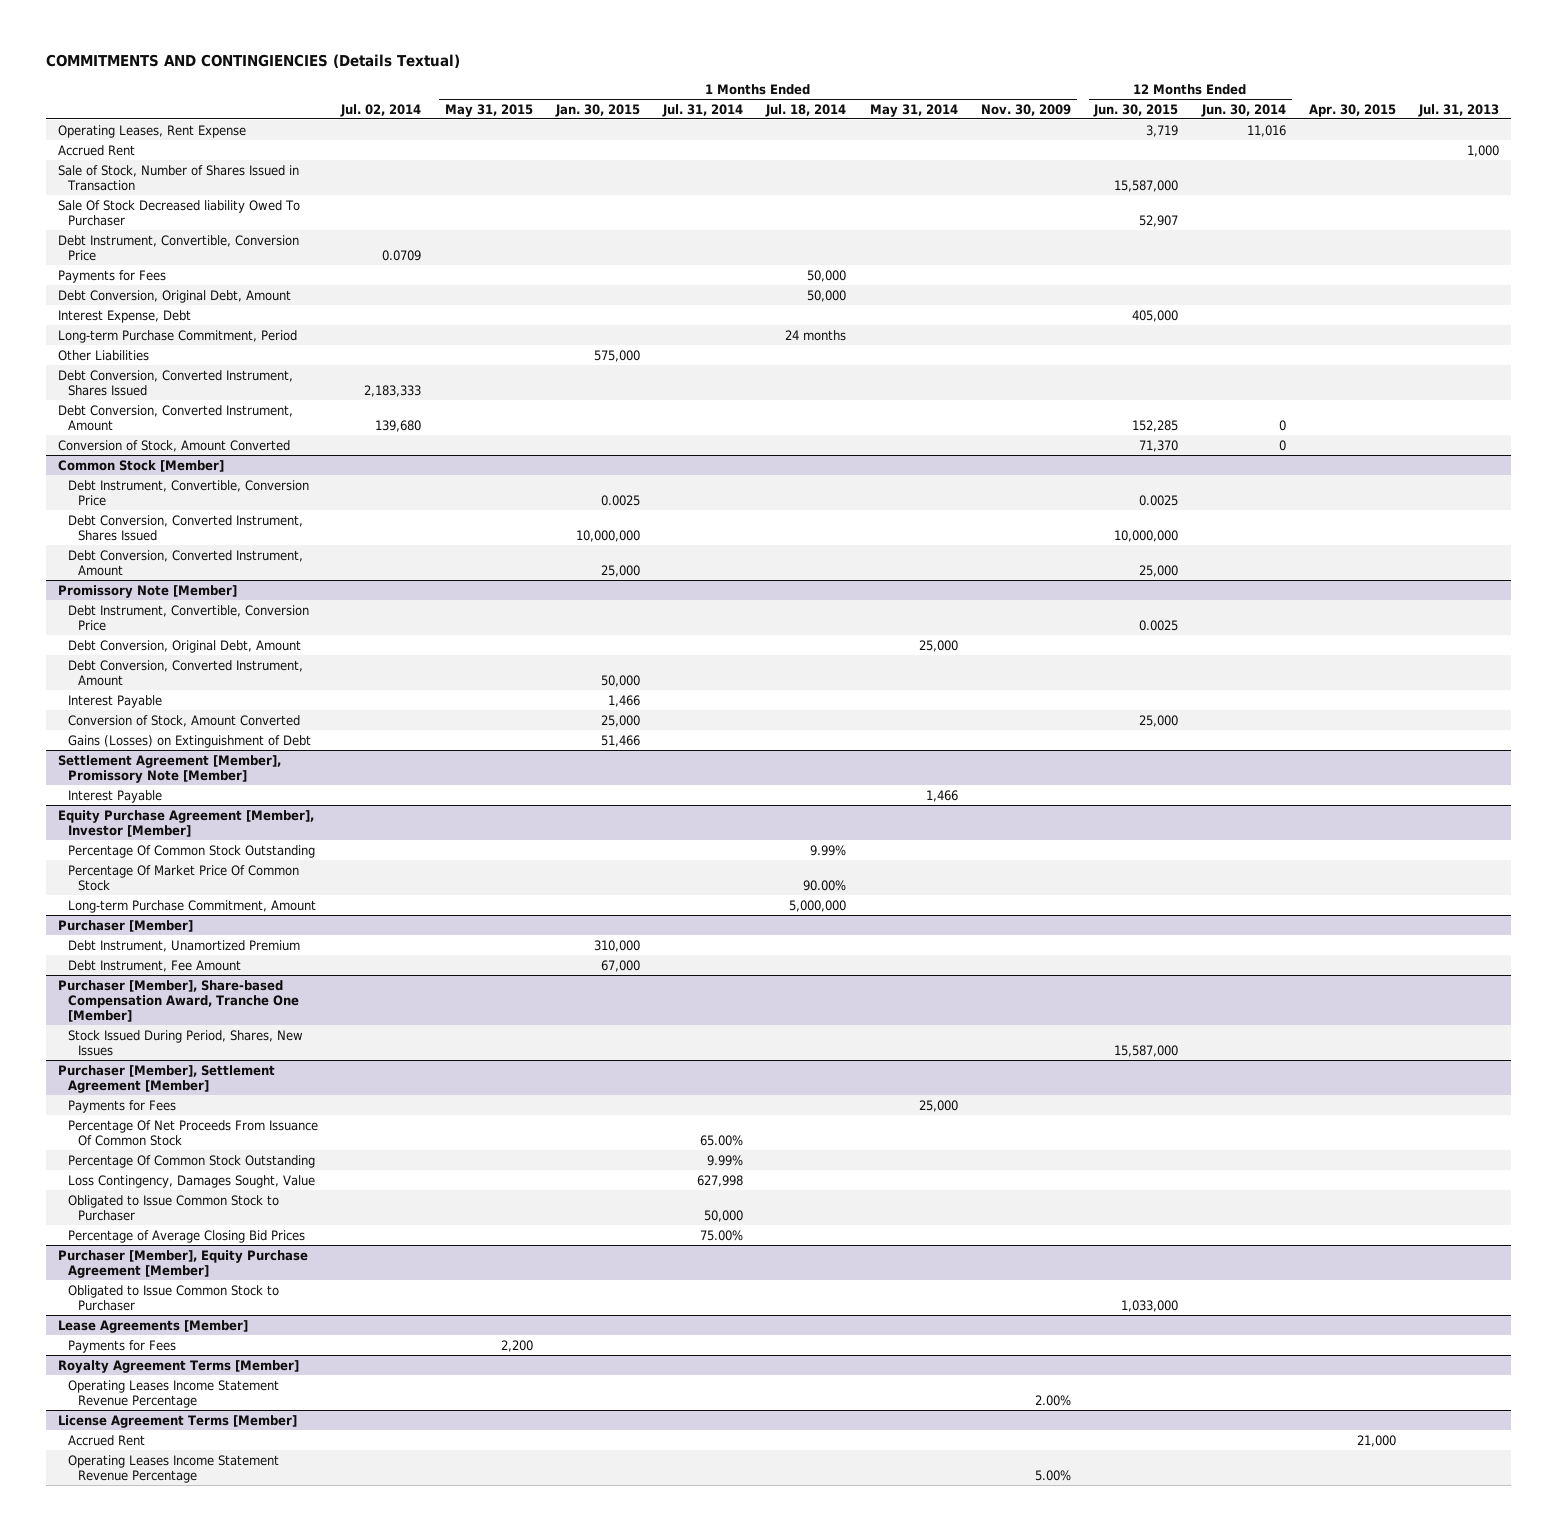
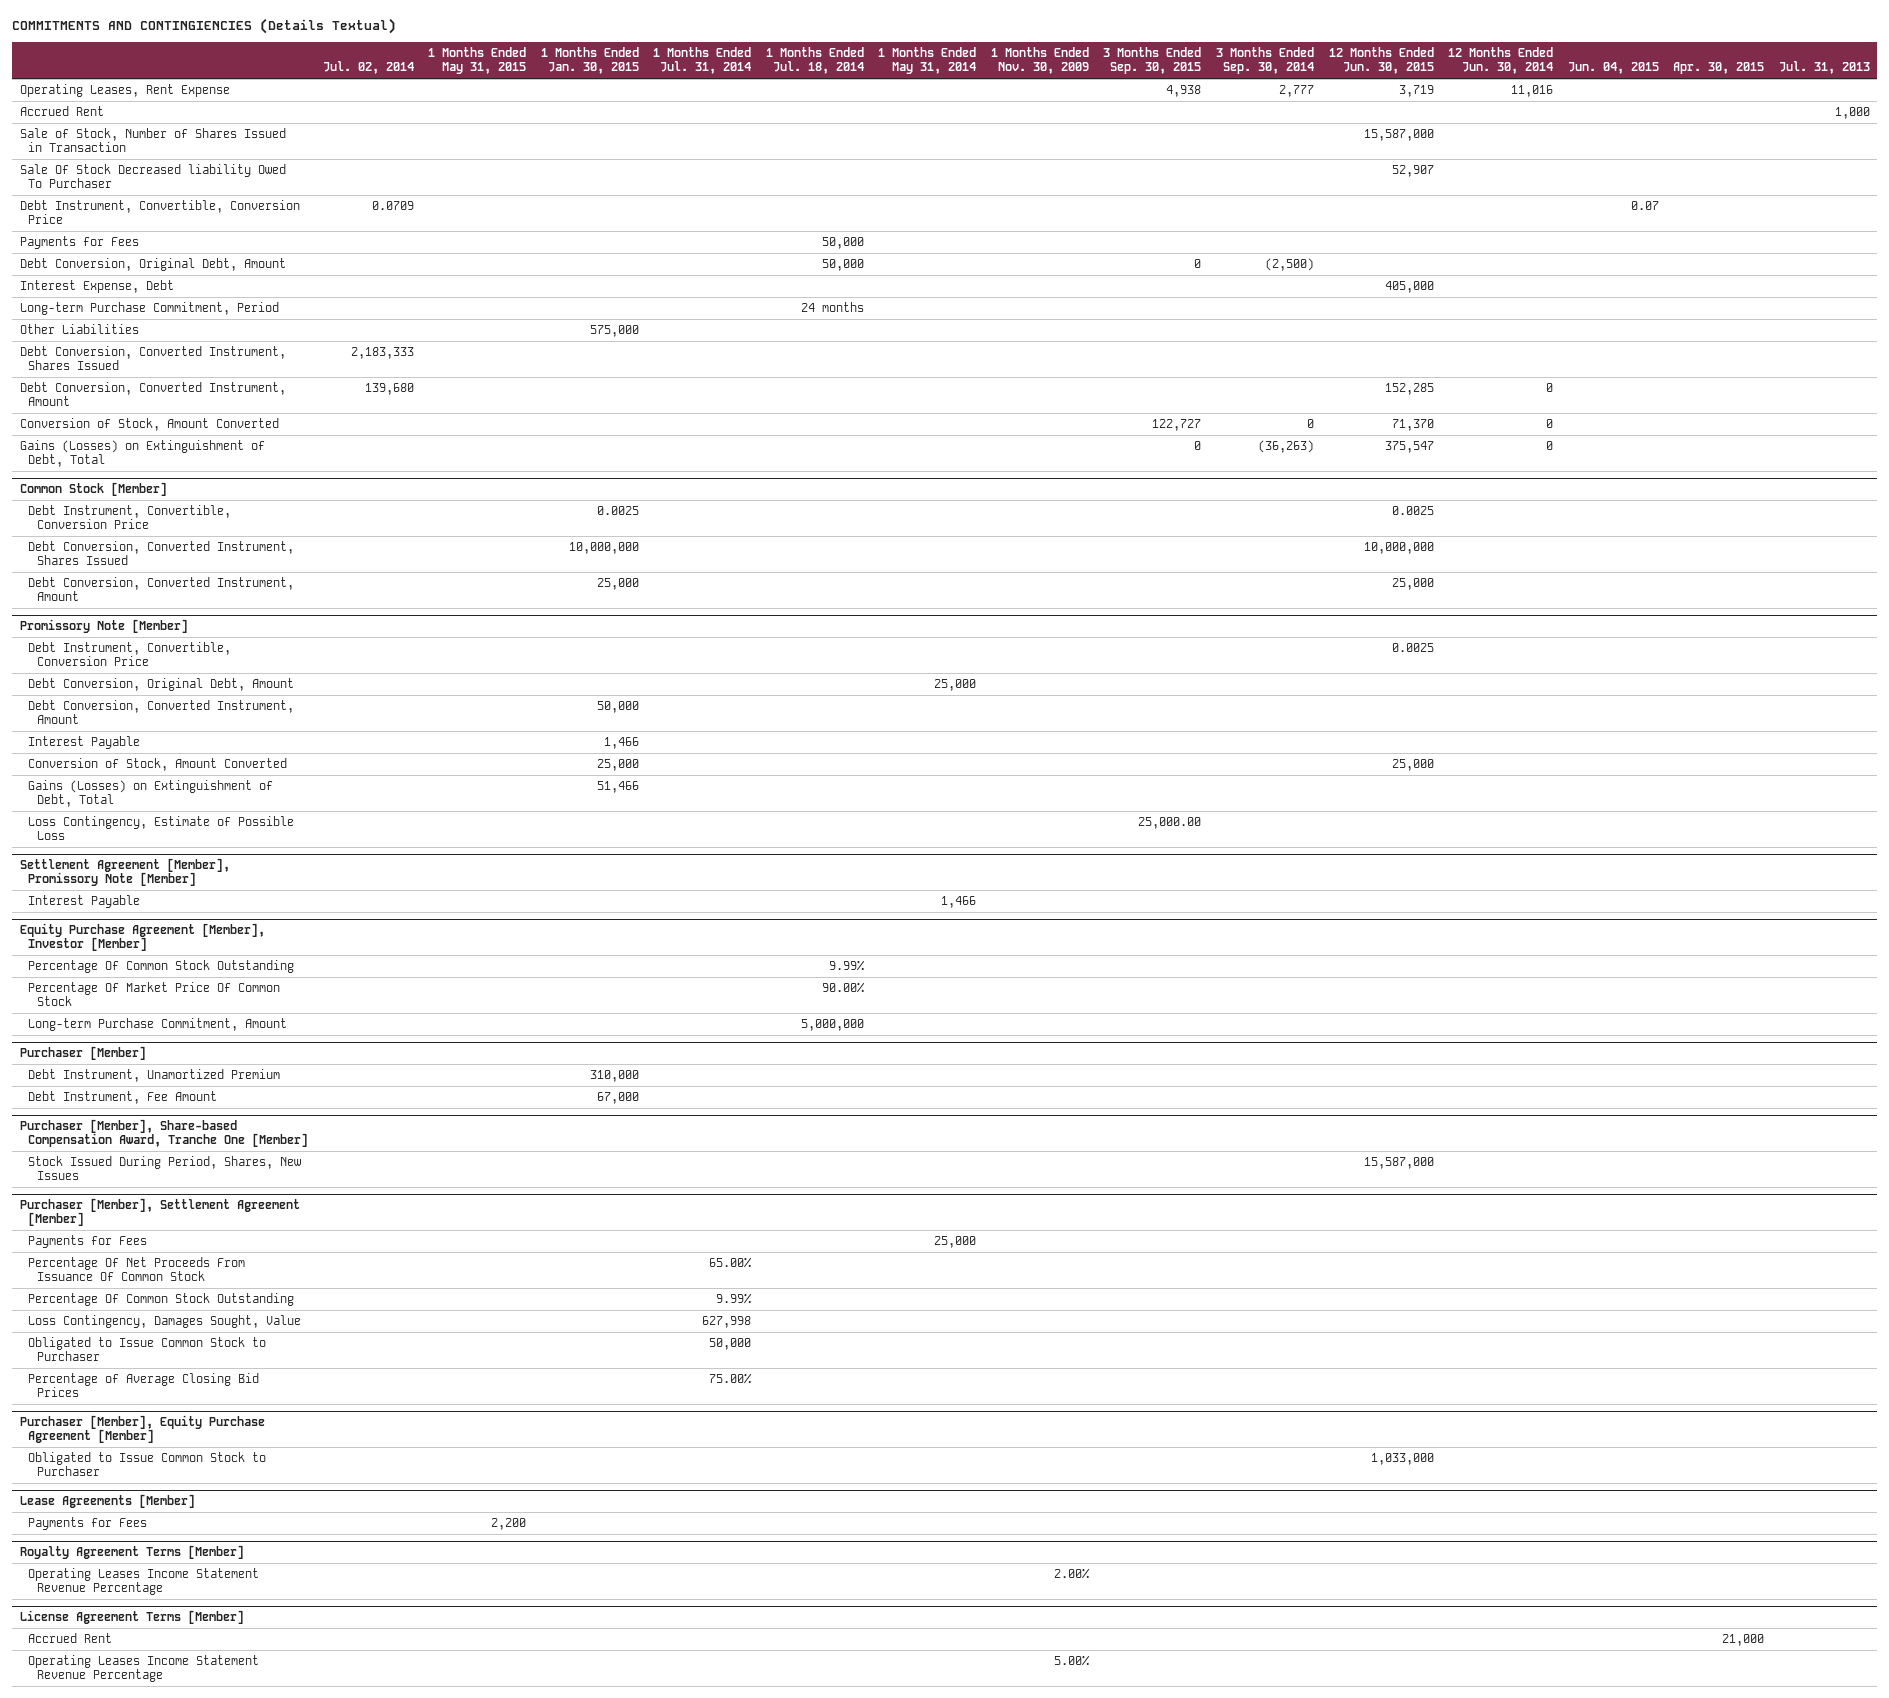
none -> [1103,47,1202,75] 3 Months Ended Sep. 30, 2015
none -> [1215,47,1314,75] 3 Months Ended Sep. 30, 2014
none -> [1567,62,1659,75] Jun. 04, 2015
none -> [19,440,265,468] Gains (Losses) on Extinguishment of Debt, Total
[67,734,311,748] Gains (Losses) on Extinguishment of Debt -> [28,780,274,808] Gains (Losses) on Extinguishment of Debt, Total
none -> [28,816,295,841] Loss Contingency, Estimate of Possible Loss

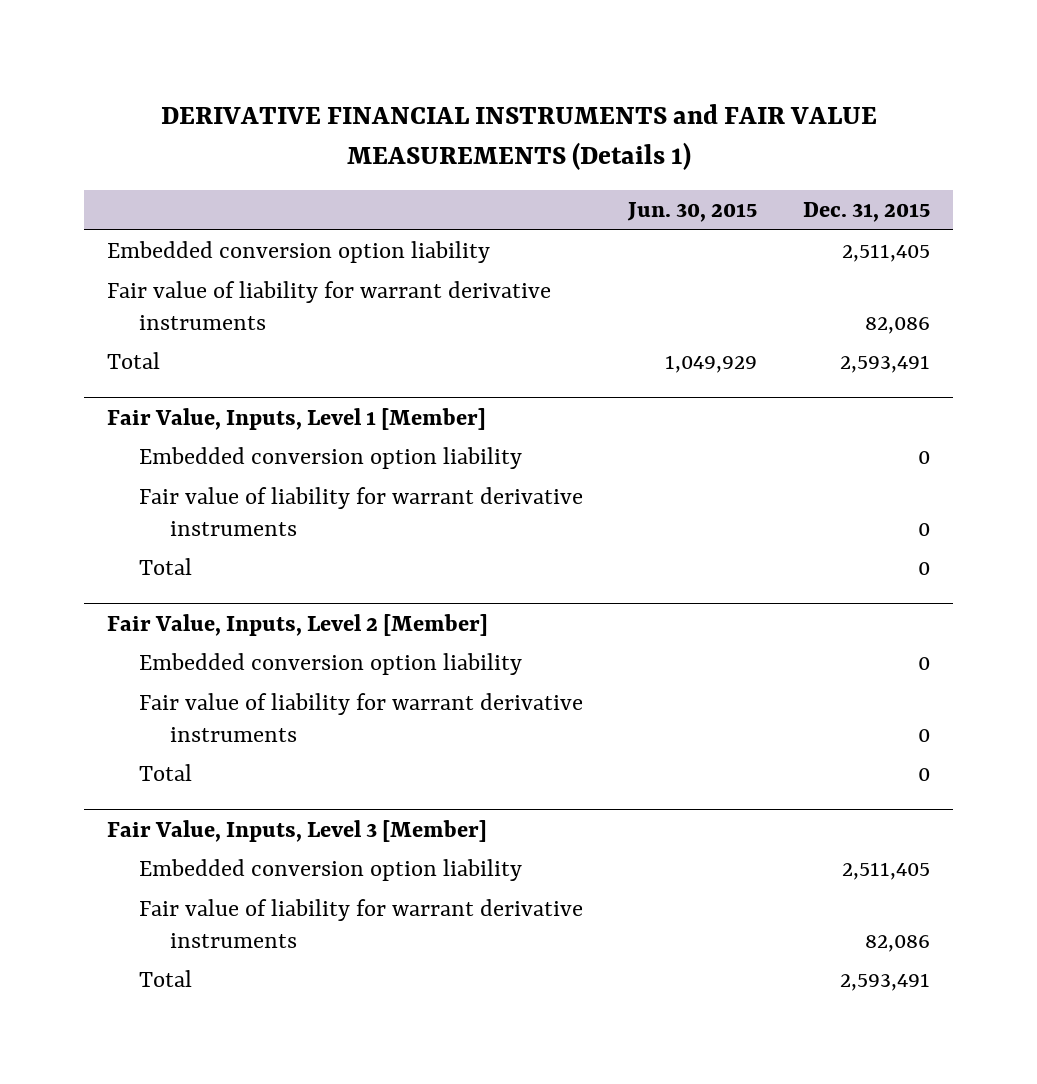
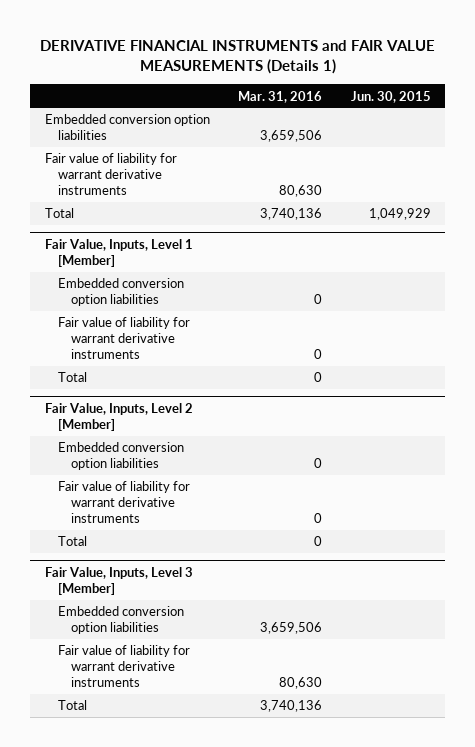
[803,202,931,223] Dec. 31, 2015 -> none
none -> [238,90,323,103] Mar. 31, 2016
[107,241,491,264] Embedded conversion option liability -> [44,114,210,141] Embedded conversion option liabilities
[138,447,522,470] Embedded conversion option liability -> [57,278,184,307] Embedded conversion option liabilities
[138,653,522,676] Embedded conversion option liability -> [57,442,184,471] Embedded conversion option liabilities
[138,859,522,882] Embedded conversion option liability -> [57,606,184,635] Embedded conversion option liabilities

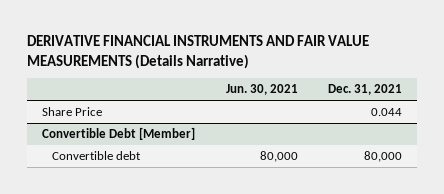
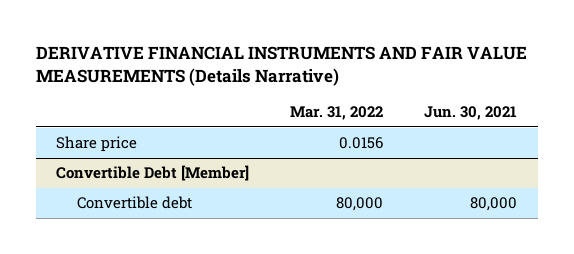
[328,84,403,96] Dec. 31, 2021 -> none
none -> [290,106,384,121] Mar. 31, 2022
[42,107,103,117] Share Price -> [56,136,138,153] Share price

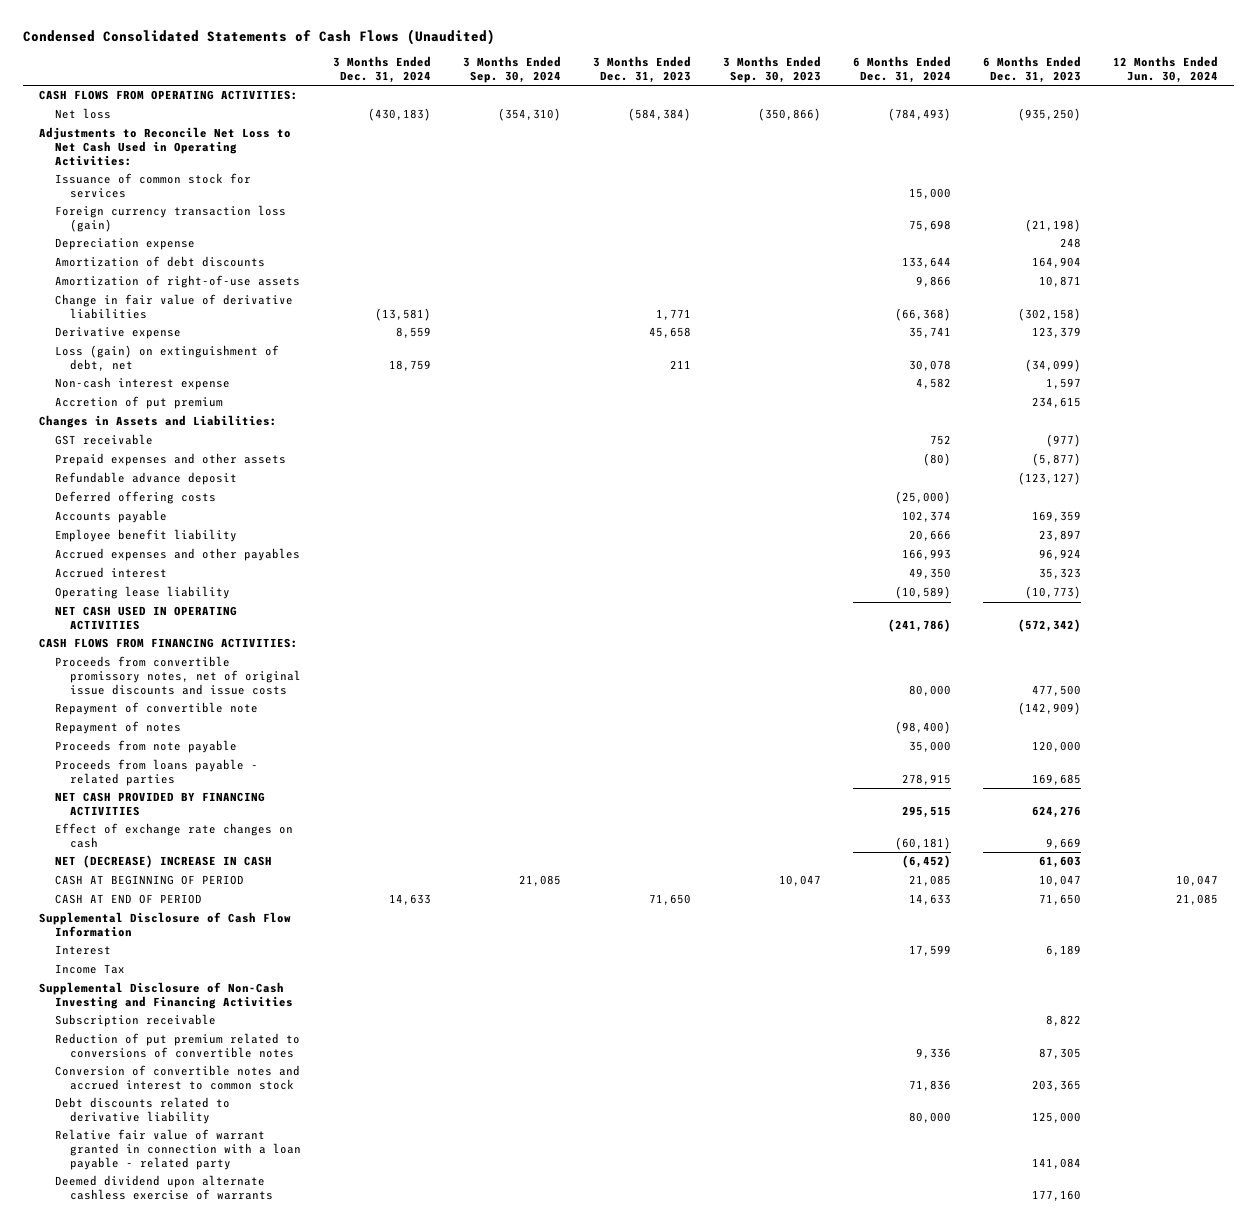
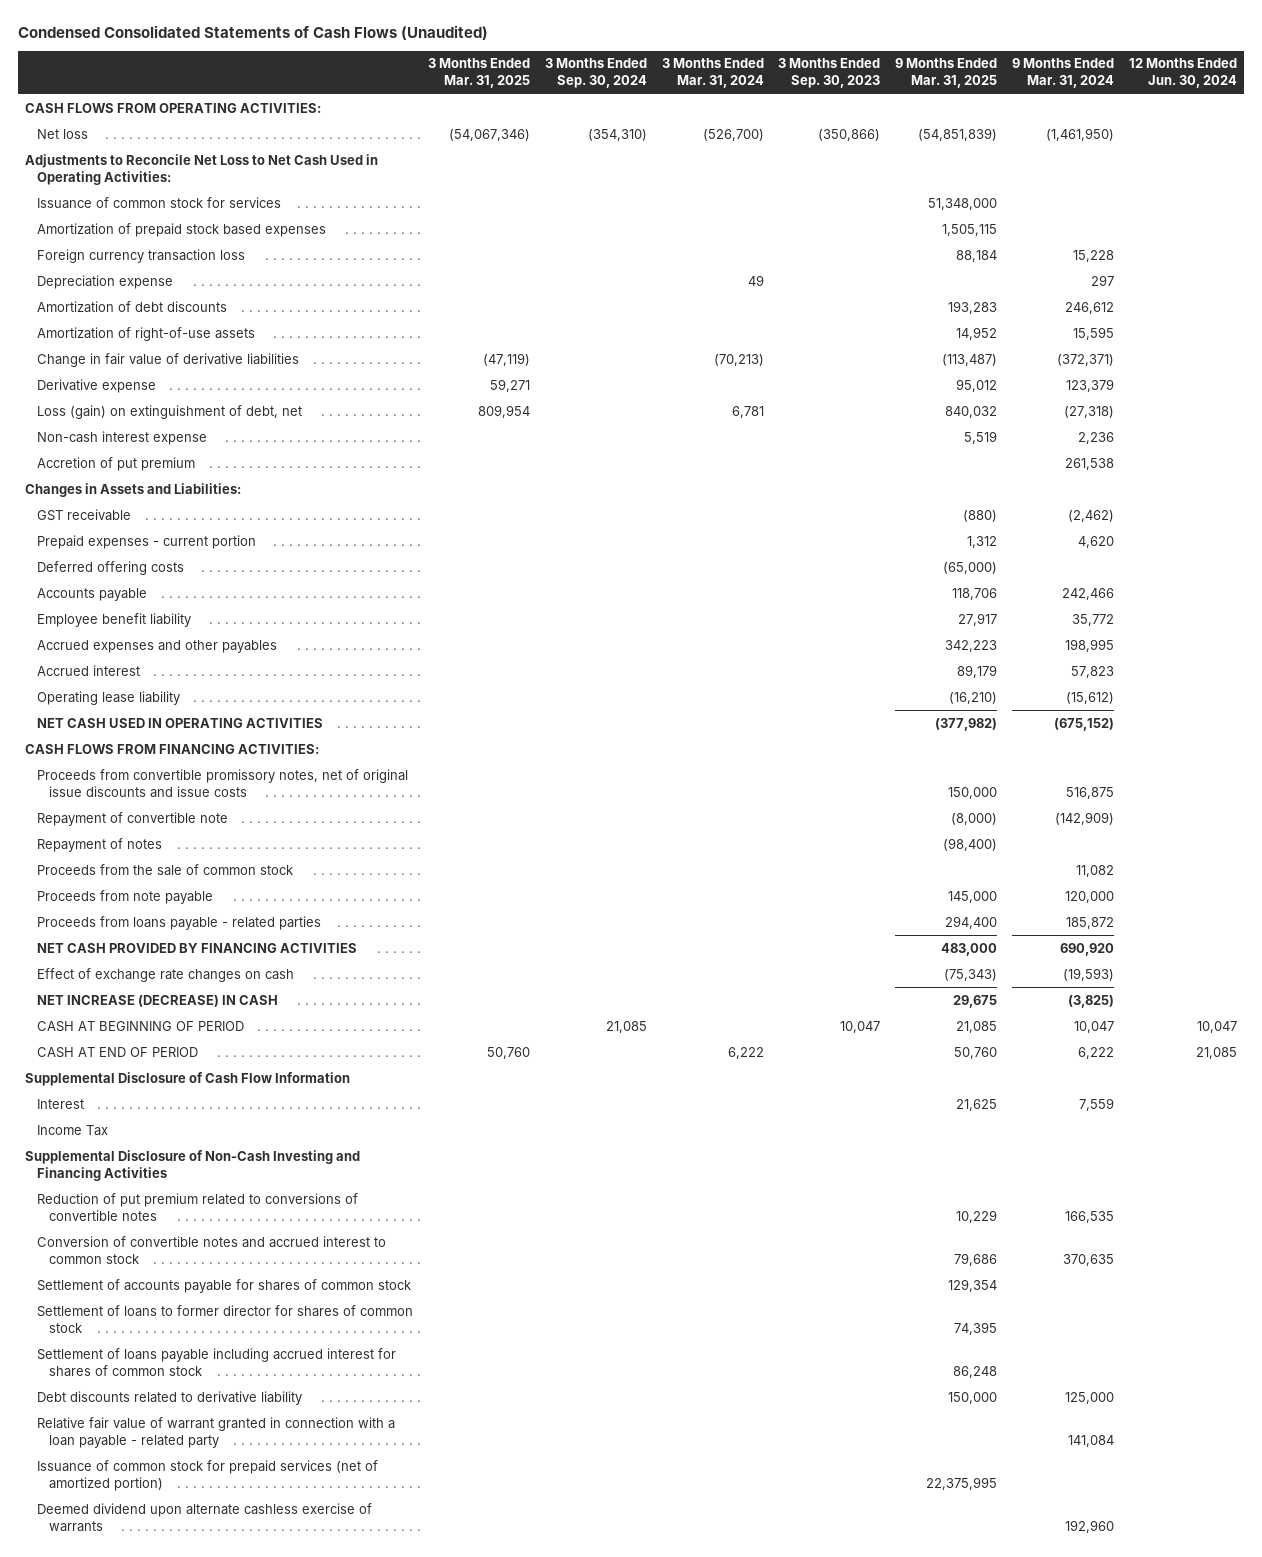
[333,56,432,84] 3 Months Ended Dec. 31, 2024 -> none
[593,56,692,84] 3 Months Ended Dec. 31, 2023 -> none
[853,56,952,84] 6 Months Ended Dec. 31, 2024 -> none
[983,56,1082,84] 6 Months Ended Dec. 31, 2023 -> none
none -> [427,58,530,89] 3 Months Ended Mar. 31, 2025
none -> [661,58,764,89] 3 Months Ended Mar. 31, 2024
none -> [895,58,998,89] 9 Months Ended Mar. 31, 2025
none -> [1011,58,1114,89] 9 Months Ended Mar. 31, 2024
none -> [37,222,327,237] Amortization of prepaid stock based expenses
[54,205,286,233] Foreign currency transaction loss (gain) -> [37,248,246,263] Foreign currency transaction loss
[54,453,286,467] Prepaid expenses and other assets -> none
[54,472,237,486] Refundable advance deposit -> none
none -> [37,534,257,549] Prepaid expenses - current portion
none -> [37,863,294,876] Proceeds from the sale of common stock
[54,855,272,869] NET (DECREASE) INCREASE IN CASH -> [37,994,279,1007] NET INCREASE (DECREASE) IN CASH
[54,1014,216,1028] Subscription receivable -> none
none -> [37,1278,412,1293] Settlement of accounts payable for shares of common stock
none -> [37,1304,414,1333] Settlement of loans to former director for shares of common stock
none -> [37,1347,397,1377] Settlement of loans payable including accrued interest for shares of common stock
none -> [37,1459,379,1491] Issuance of common stock for prepaid services (net of amortized portion)

